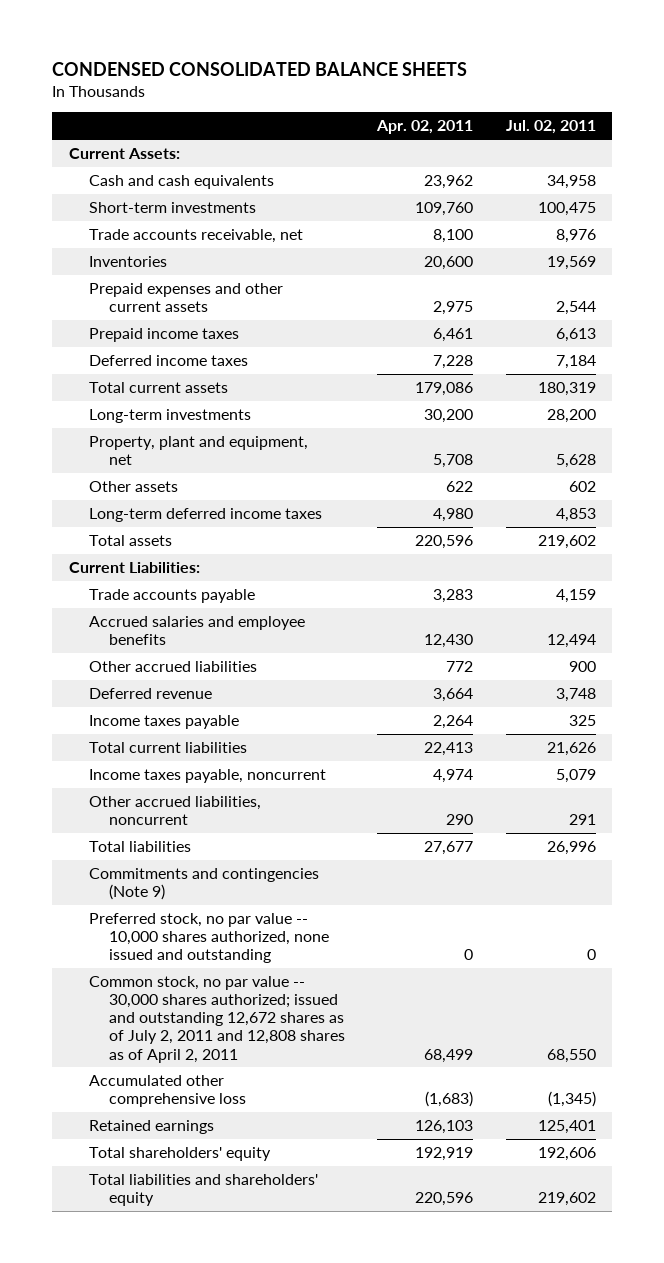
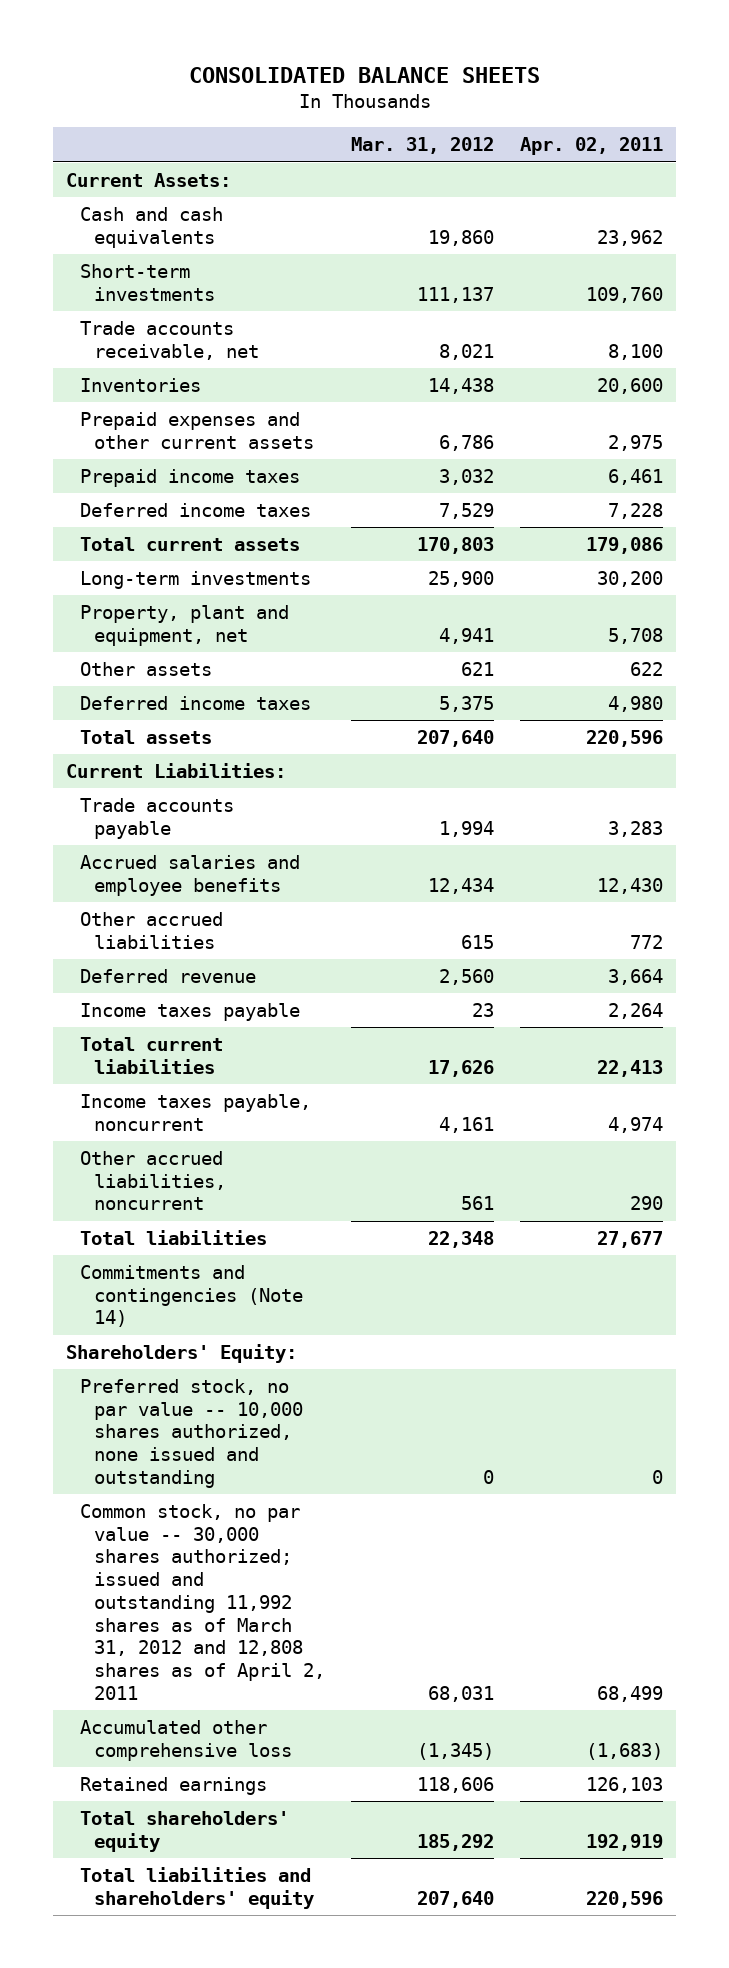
[52,62,468,77] CONDENSED CONSOLIDATED BALANCE SHEETS -> [188,66,540,83] CONSOLIDATED BALANCE SHEETS
[505,120,596,135] Jul. 02, 2011 -> none
none -> [351,137,495,155] Mar. 31, 2012
[88,507,322,522] Long-term deferred income taxes -> [80,696,312,711] Deferred income taxes
[88,867,319,901] Commitments and contingencies (Note 9) -> [80,1265,304,1328] Commitments and contingencies (Note 14)
none -> [66,1344,298,1364] Shareholders' Equity:
[88,975,345,1063] Common stock, no par value -- 30,000 shares authorized; issued and outstanding 12,672 shares as of July 2, 2011 and 12,808 shares as of April 2, 2011 -> [80,1504,326,1700] Common stock, no par value -- 30,000 shares authorized; issued and outstanding 11,992 shares as of March 31, 2012 and 12,808 shares as of April 2, 2011

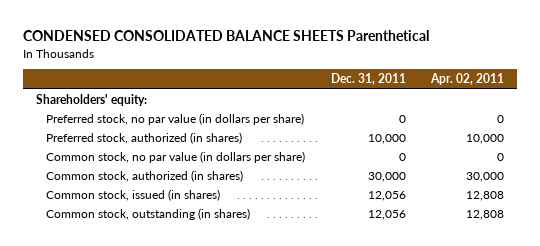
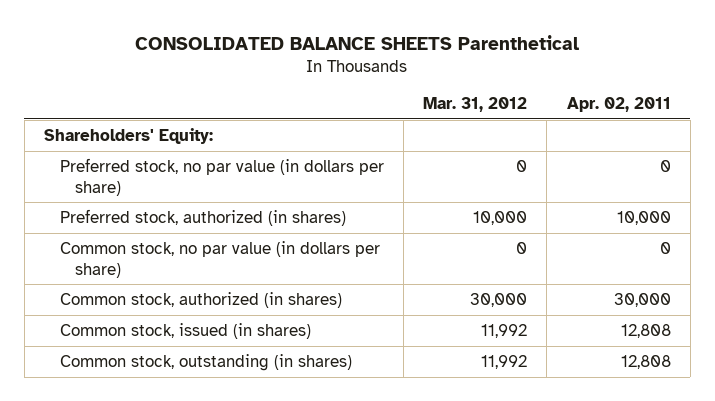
[22,30,429,42] CONDENSED CONSOLIDATED BALANCE SHEETS Parenthetical -> [135,34,580,50] CONSOLIDATED BALANCE SHEETS Parenthetical
[330,73,406,86] Dec. 31, 2011 -> none
none -> [423,97,528,113] Mar. 31, 2012
[35,93,147,106] Shareholders' equity: -> [43,127,213,144] Shareholders' Equity:

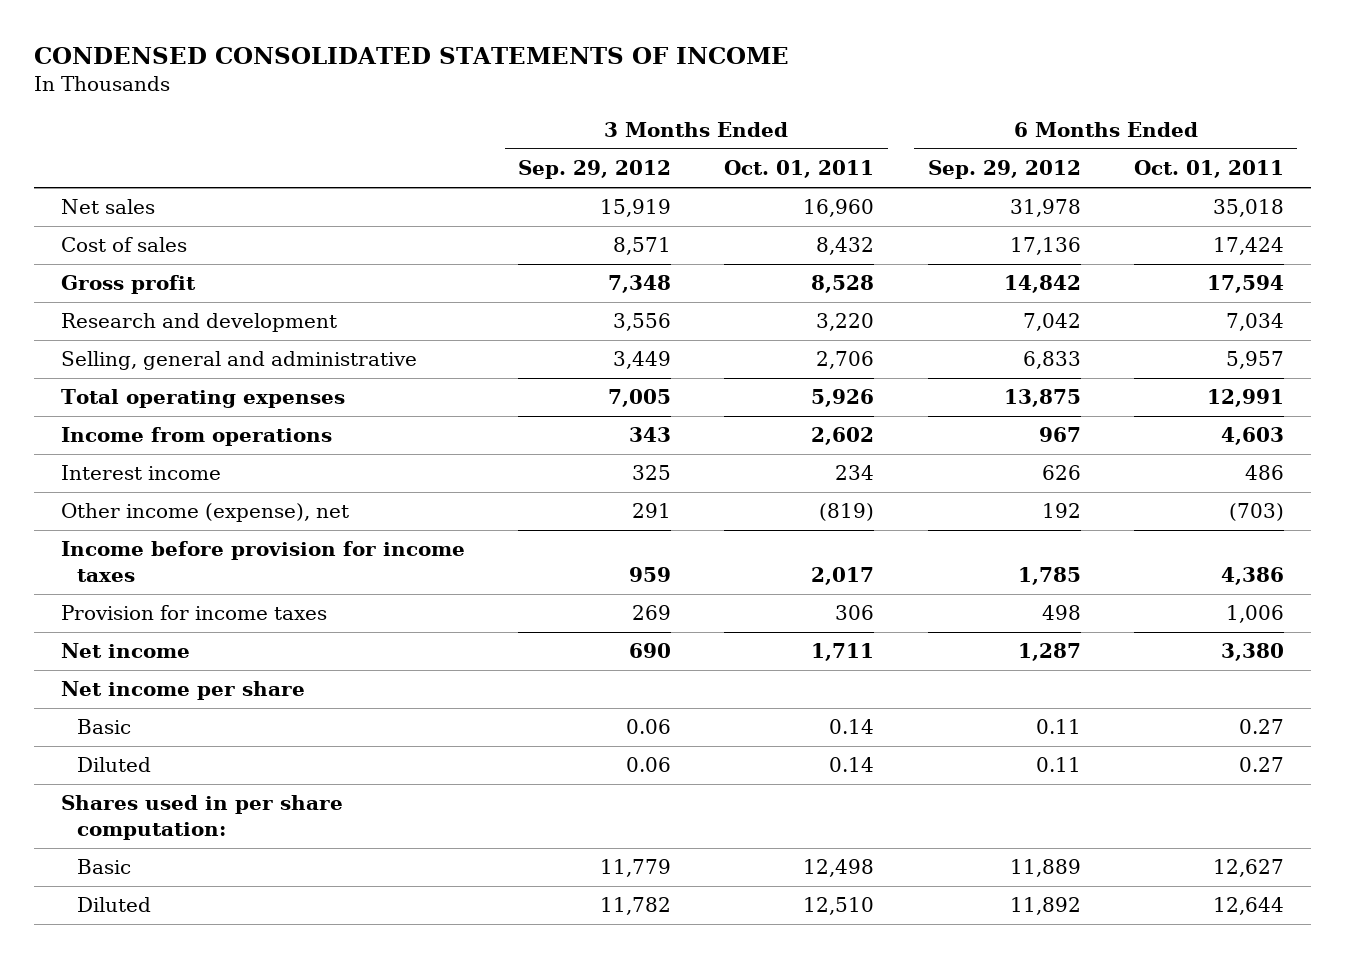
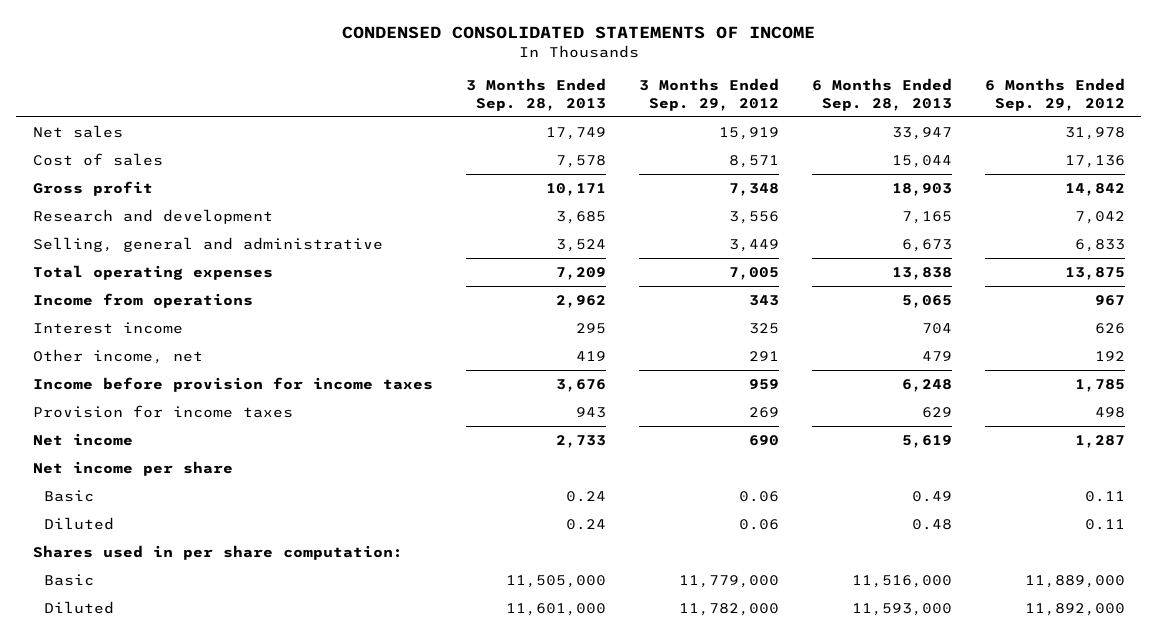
[724,160,875,179] Oct. 01, 2011 -> none
[1134,160,1285,179] Oct. 01, 2011 -> none
none -> [465,77,606,111] 3 Months Ended Sep. 28, 2013
none -> [811,77,952,111] 6 Months Ended Sep. 28, 2013
[60,503,349,523] Other income (expense), net -> [32,348,203,364] Other income, net
[599,859,671,878] 11,779 -> [678,574,779,588] 11,779,000
[1009,859,1081,878] 11,889 -> [1024,574,1125,588] 11,889,000
[599,897,671,916] 11,782 -> [678,602,779,616] 11,782,000
[1009,897,1081,916] 11,892 -> [1024,602,1125,616] 11,892,000

